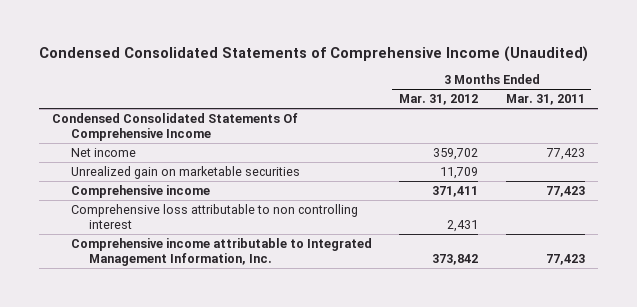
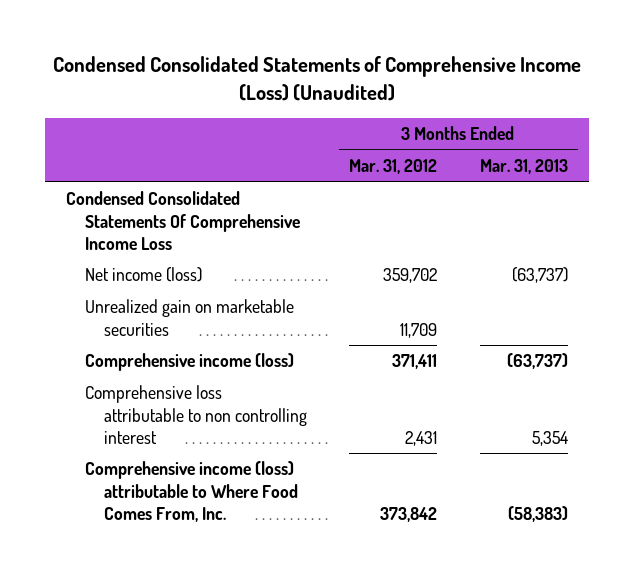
[38,45,588,62] Condensed Consolidated Statements of Comprehensive Income (Unaudited) -> [52,56,581,101] Condensed Consolidated Statements of Comprehensive Income (Loss) (Unaudited)
[505,94,585,106] Mar. 31, 2011 -> none
none -> [479,158,568,174] Mar. 31, 2013
[52,112,299,142] Condensed Consolidated Statements Of Comprehensive Income -> [66,191,300,250] Condensed Consolidated Statements Of Comprehensive Income Loss
[70,147,136,157] Net income -> [84,267,202,283] Net income (loss)
[70,184,210,198] Comprehensive income -> [84,353,294,372] Comprehensive income (loss)
[70,237,372,267] Comprehensive income attributable to Integrated Management Information, Inc. -> [84,461,298,522] Comprehensive income (loss) attributable to Where Food Comes From, Inc.

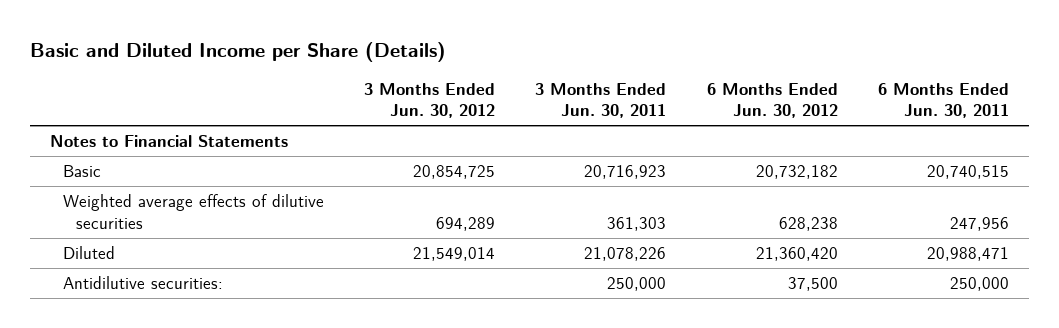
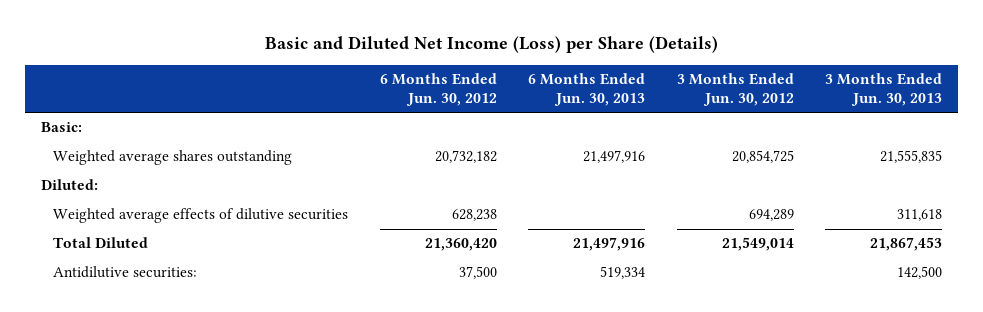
[30,41,447,62] Basic and Diluted Income per Share (Details) -> [264,36,718,54] Basic and Diluted Net Income (Loss) per Share (Details)
[535,82,667,119] 3 Months Ended Jun. 30, 2011 -> none
[878,82,1010,119] 6 Months Ended Jun. 30, 2011 -> none
none -> [528,73,646,106] 6 Months Ended Jun. 30, 2013
none -> [825,73,943,106] 3 Months Ended Jun. 30, 2013
[50,134,289,147] Notes to Financial Statements -> none
none -> [40,122,82,133] Basic:
[62,164,101,177] Basic -> [52,150,292,166] Weighted average shares outstanding
none -> [40,179,98,191] Diluted:
[62,245,115,259] Diluted -> [52,237,148,249] Total Diluted

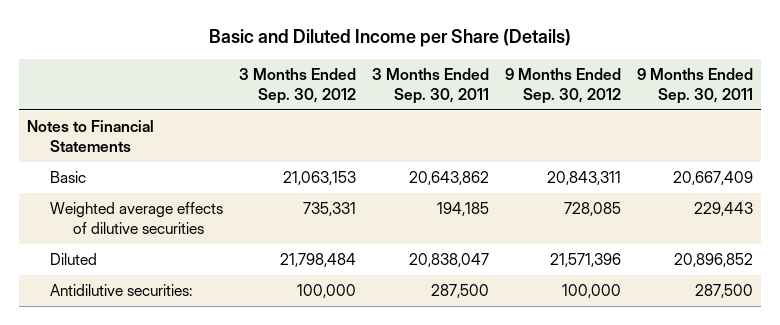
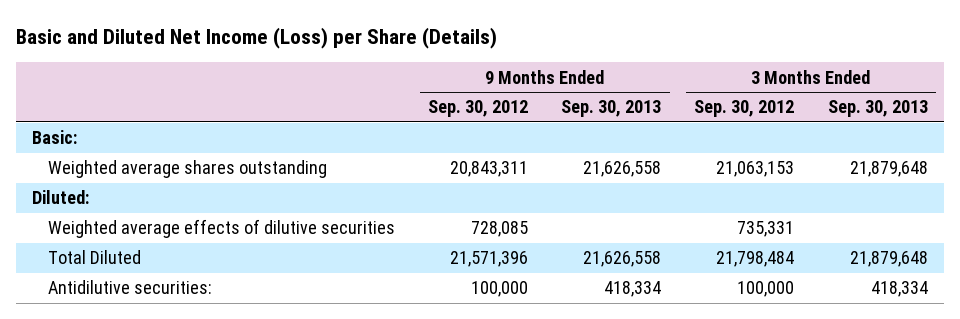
[209,29,572,48] Basic and Diluted Income per Share (Details) -> [15,27,497,50] Basic and Diluted Net Income (Loss) per Share (Details)
[372,68,490,104] 3 Months Ended Sep. 30, 2011 -> none
[637,68,754,104] 9 Months Ended Sep. 30, 2011 -> none
none -> [561,100,662,118] Sep. 30, 2013
none -> [827,100,928,118] Sep. 30, 2013
[27,120,155,152] Notes to Financial Statements -> none
none -> [32,130,78,145] Basic:
[50,171,87,184] Basic -> [48,160,328,179] Weighted average shares outstanding
none -> [32,190,90,205] Diluted:
[50,253,98,266] Diluted -> [48,250,142,265] Total Diluted

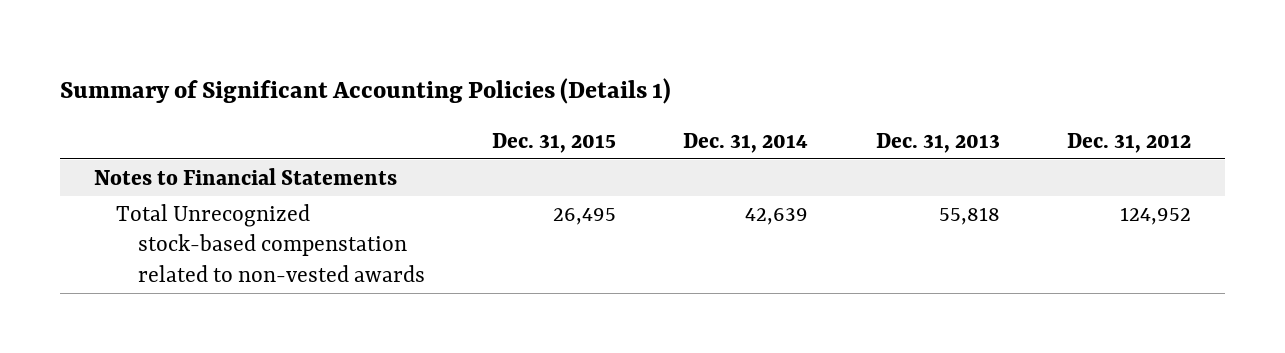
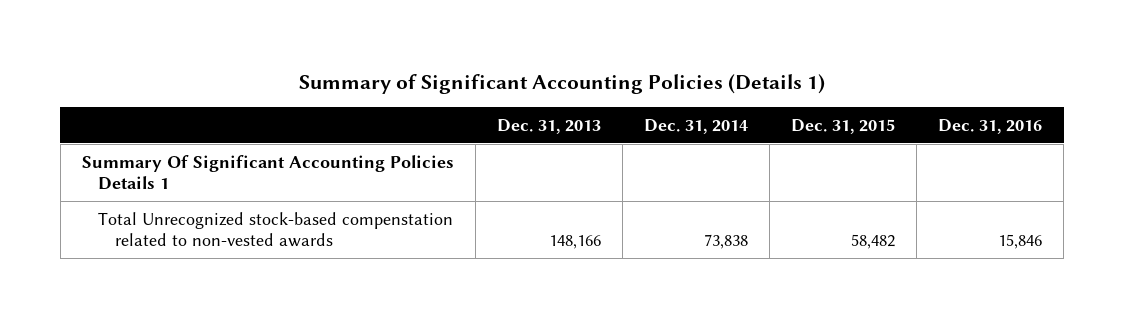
[1067,132,1192,153] Dec. 31, 2012 -> none
none -> [938,118,1043,134] Dec. 31, 2016
[93,168,397,186] Notes to Financial Statements -> none
none -> [81,154,454,191] Summary Of Significant Accounting Policies Details 1
[553,208,617,226] 26,495 -> [851,234,896,250] 58,482
[745,208,809,226] 42,639 -> [704,234,749,250] 73,838
[938,207,1000,226] 55,818 -> [548,235,601,250] 148,166

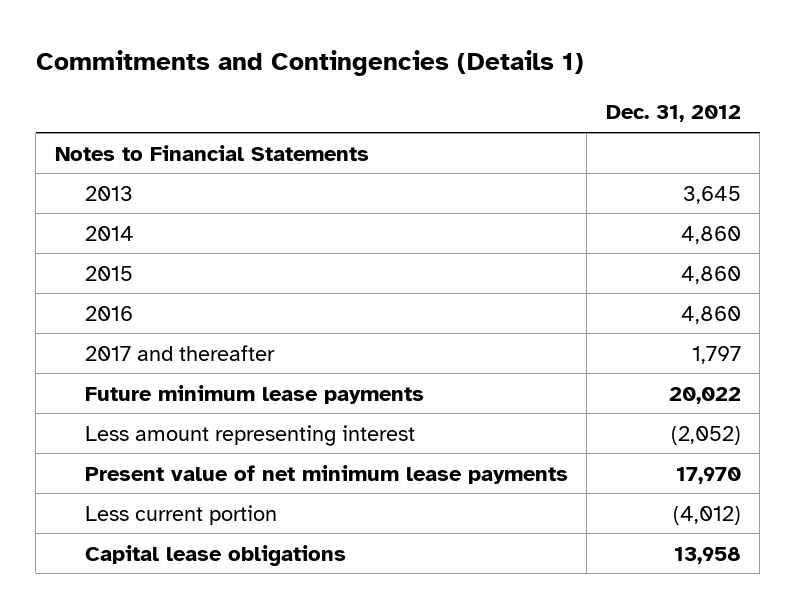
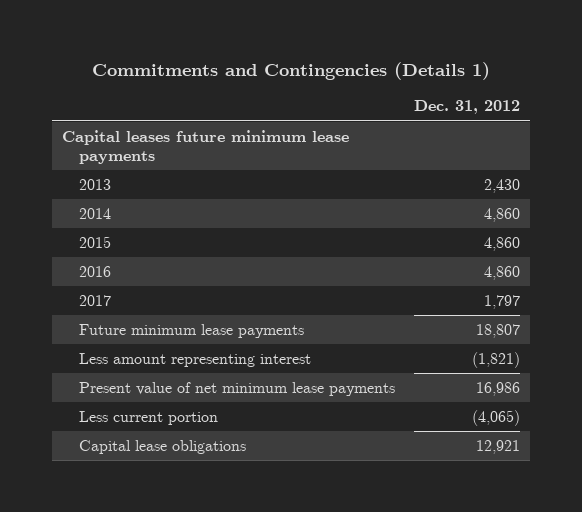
[54,144,369,161] Notes to Financial Statements -> none
none -> [61,129,349,164] Capital leases future minimum lease payments
[682,185,741,204] 3,645 -> [484,178,521,193] 2,430
[84,344,275,361] 2017 and thereafter -> [78,294,111,306] 2017
[668,386,741,404] 20,022 -> [476,323,521,338] 18,807
[670,425,741,445] (2,052) -> [472,351,521,368] (1,821)
[675,466,741,484] 17,970 -> [476,381,521,396] 16,986
[672,505,741,525] (4,012) -> [472,409,521,426] (4,065)
[673,546,741,564] 13,958 -> [476,439,521,454] 12,921

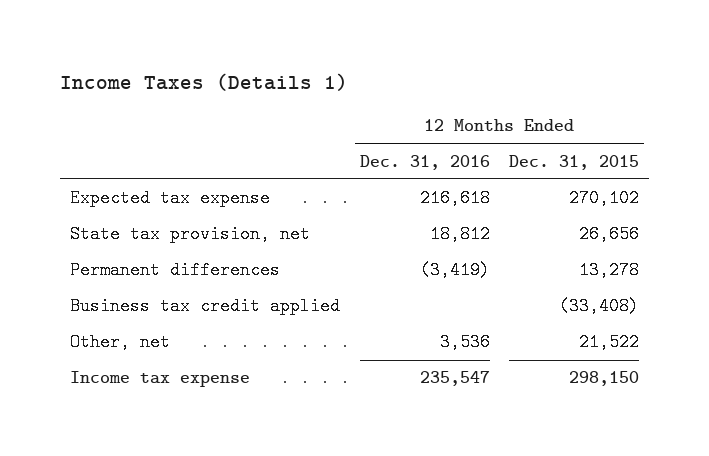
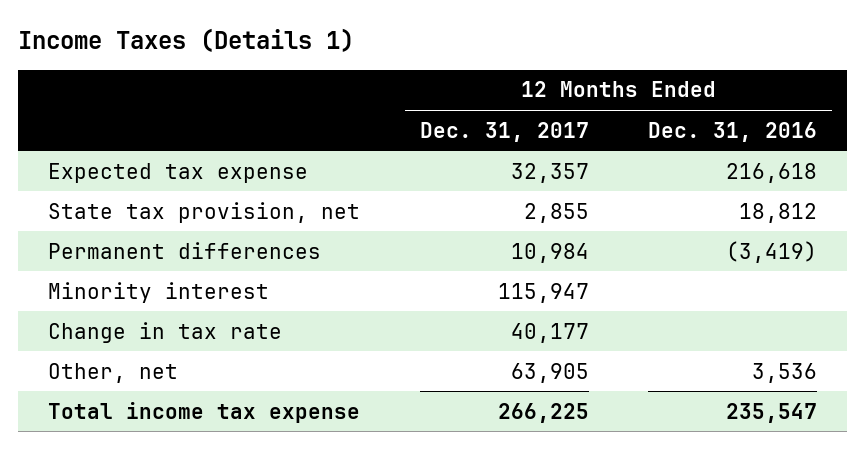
[509,154,640,170] Dec. 31, 2015 -> none
none -> [419,121,589,142] Dec. 31, 2017
[69,297,340,316] Business tax credit applied -> none
none -> [47,281,269,303] Minority interest
none -> [47,321,282,343] Change in tax rate
[69,371,250,388] Income tax expense -> [47,401,360,423] Total income tax expense

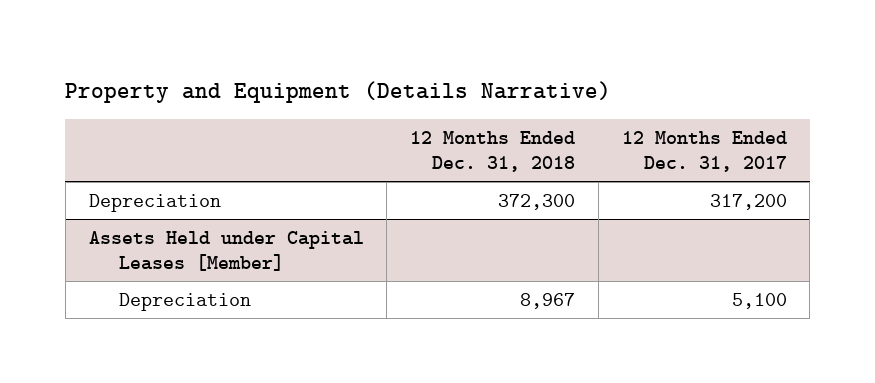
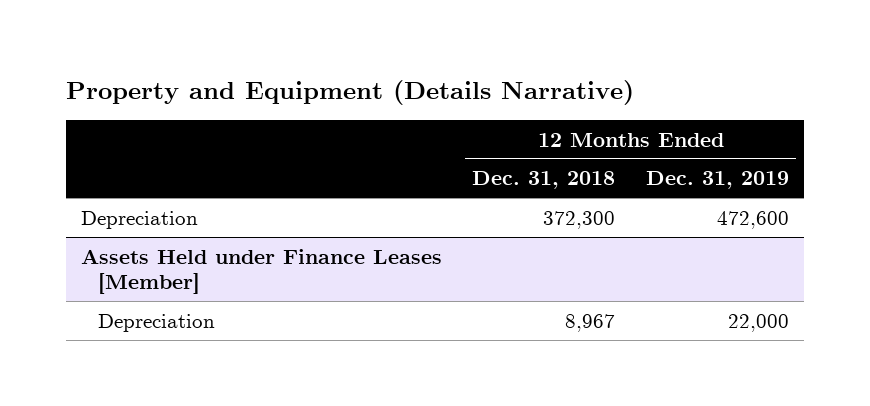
[621,131,787,172] 12 Months Ended Dec. 31, 2017 -> none
none -> [645,171,789,190] Dec. 31, 2019
[88,231,364,271] Assets Held under Capital Leases [Member] -> [81,248,443,294] Assets Held under Finance Leases [Member]

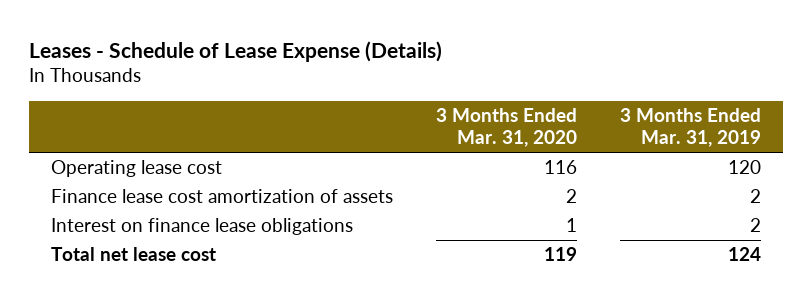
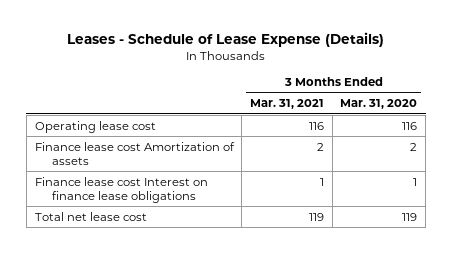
[620,107,762,148] 3 Months Ended Mar. 31, 2019 -> none
none -> [250,99,325,110] Mar. 31, 2021
[50,189,393,204] Finance lease cost amortization of assets -> [34,141,235,165] Finance lease cost Amortization of assets
[50,218,353,236] Interest on finance lease obligations -> [34,176,208,203] Finance lease cost Interest on finance lease obligations

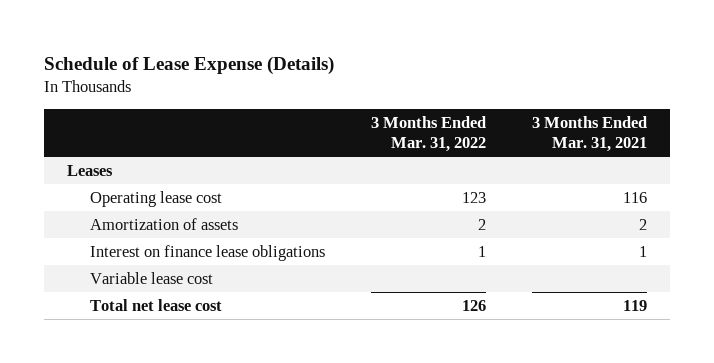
[67,32,385,48] Leases - Schedule of Lease Expense (Details) -> [43,55,334,75] Schedule of Lease Expense (Details)
[340,99,418,110] Mar. 31, 2020 -> none
none -> [371,116,487,153] 3 Months Ended Mar. 31, 2022
none -> [66,164,113,176] Leases
[34,141,235,165] Finance lease cost Amortization of assets -> [90,217,239,230] Amortization of assets
[34,176,208,203] Finance lease cost Interest on finance lease obligations -> [90,244,326,261] Interest on finance lease obligations
none -> [90,271,214,284] Variable lease cost

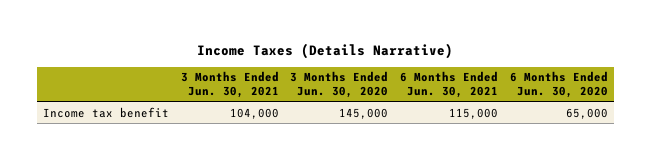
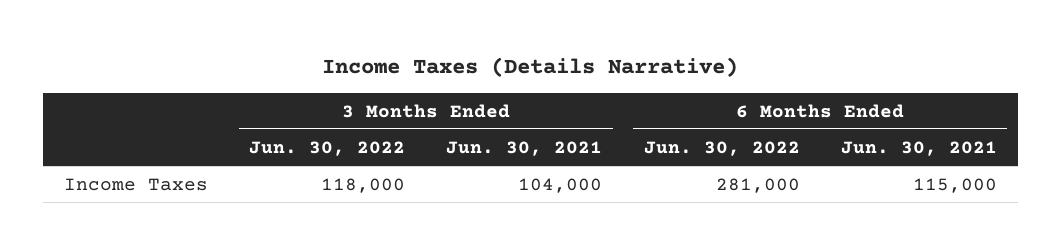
[290,71,389,98] 3 Months Ended Jun. 30, 2020 -> none
[510,71,609,98] 6 Months Ended Jun. 30, 2020 -> none
none -> [249,140,406,156] Jun. 30, 2022
none -> [643,140,800,156] Jun. 30, 2022
[42,106,169,118] Income tax benefit -> [63,177,208,191] Income Taxes

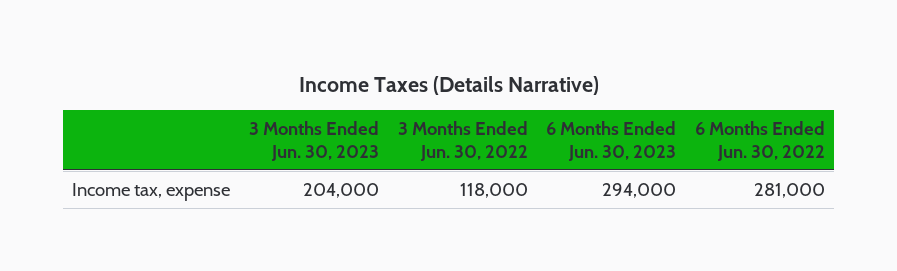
[446,140,603,156] Jun. 30, 2021 -> none
[841,140,998,156] Jun. 30, 2021 -> none
none -> [248,121,379,161] 3 Months Ended Jun. 30, 2023
none -> [546,121,677,161] 6 Months Ended Jun. 30, 2023
[63,177,208,191] Income Taxes -> [72,183,231,202] Income tax, expense

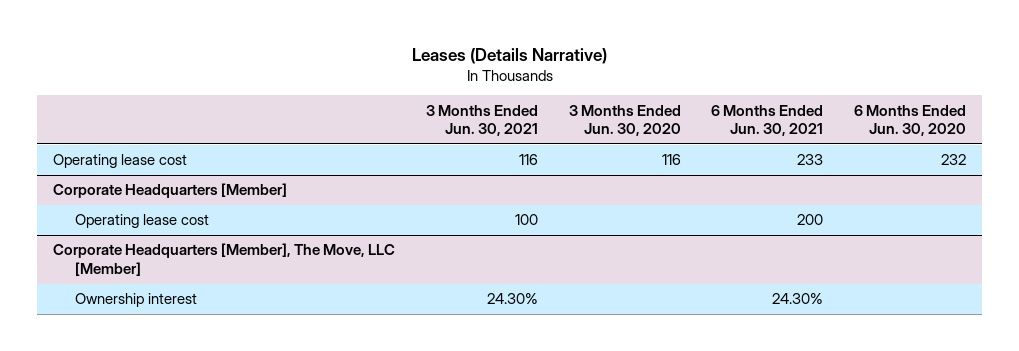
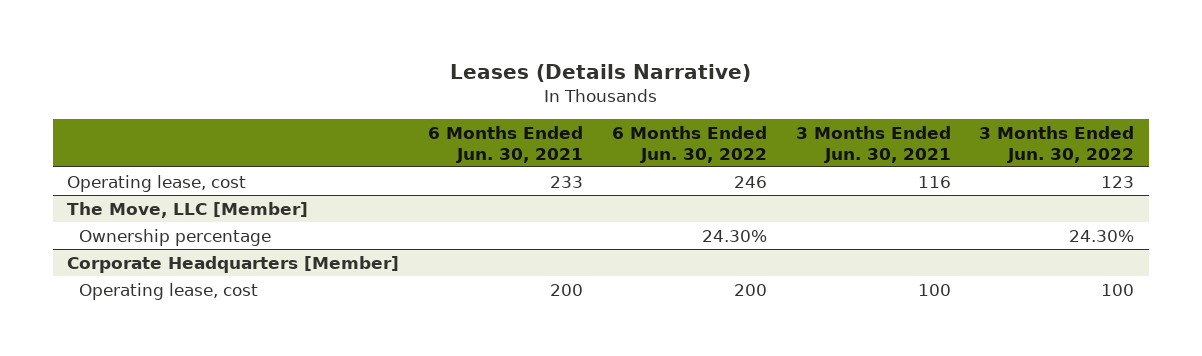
[568,104,681,137] 3 Months Ended Jun. 30, 2020 -> none
[854,104,967,137] 6 Months Ended Jun. 30, 2020 -> none
none -> [611,125,767,163] 6 Months Ended Jun. 30, 2022
none -> [979,125,1135,163] 3 Months Ended Jun. 30, 2022
[52,154,187,169] Operating lease cost -> [67,174,247,192] Operating lease, cost
none -> [67,201,309,218] The Move, LLC [Member]
none -> [79,228,272,246] Ownership percentage
[52,243,395,277] Corporate Headquarters [Member], The Move, LLC [Member] -> none
[75,293,198,308] Ownership interest -> none
[75,214,210,229] Operating lease cost -> [79,282,259,300] Operating lease, cost

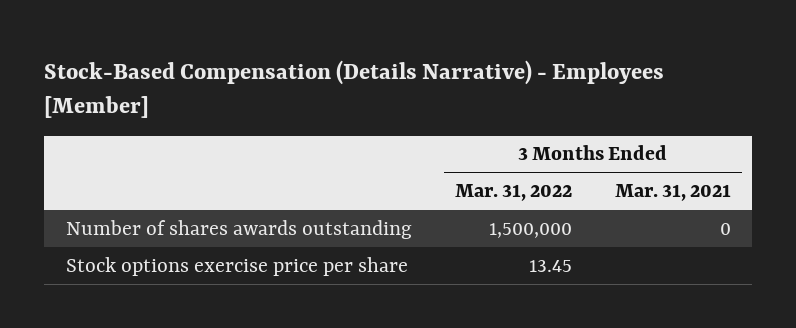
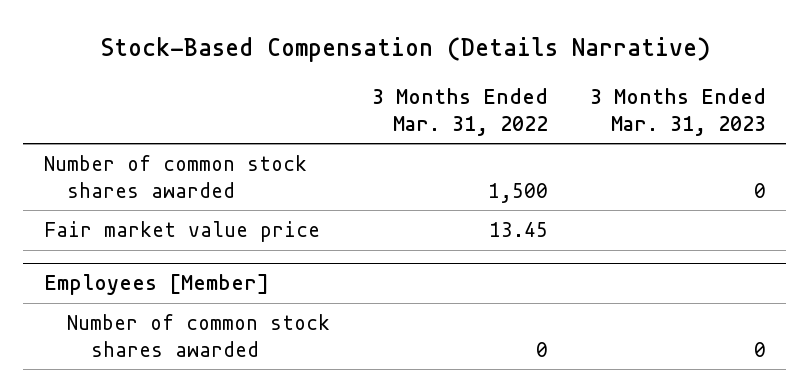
[44,59,665,119] Stock-Based Compensation (Details Narrative) - Employees [Member] -> [99,36,710,62] Stock-Based Compensation (Details Narrative)
[614,184,731,202] Mar. 31, 2021 -> none
none -> [589,88,766,136] 3 Months Ended Mar. 31, 2023
[65,219,412,239] Number of shares awards outstanding -> [43,155,307,198] Number of common stock shares awarded
[488,222,572,238] 1,500,000 -> [487,182,548,203] 1,500
[65,256,408,276] Stock options exercise price per share -> [43,221,320,243] Fair market value price
none -> [43,274,269,296] Employees [Member]
none -> [67,314,331,357] Number of common stock shares awarded

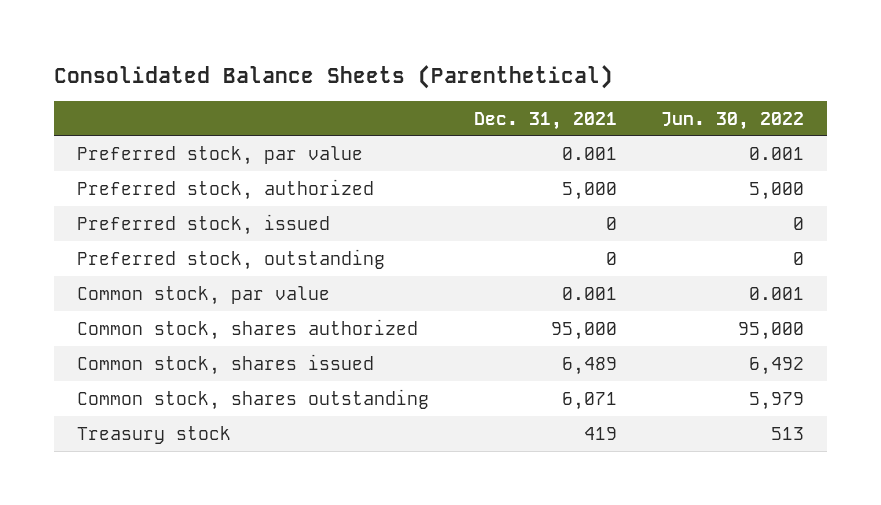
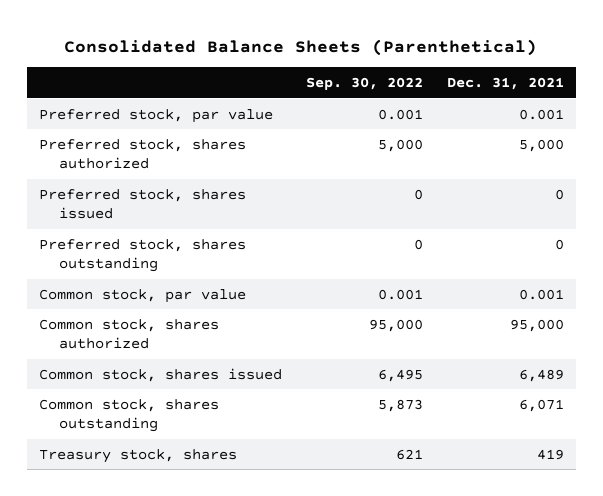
[661,111,805,130] Jun. 30, 2022 -> none
none -> [305,77,423,91] Sep. 30, 2022
[76,178,374,200] Preferred stock, authorized -> [39,138,247,170] Preferred stock, shares authorized
[76,213,330,235] Preferred stock, issued -> [39,188,247,220] Preferred stock, shares issued
[76,248,385,270] Preferred stock, outstanding -> [39,238,247,273] Preferred stock, shares outstanding
[76,425,231,444] Treasury stock -> [39,448,238,463] Treasury stock, shares

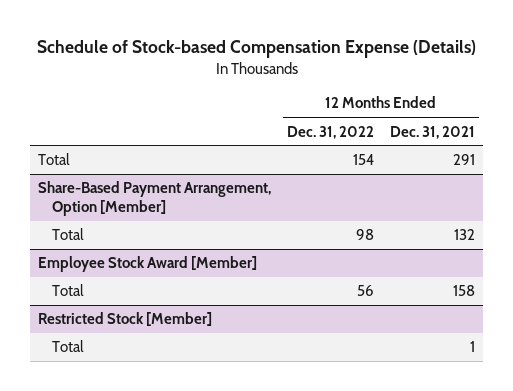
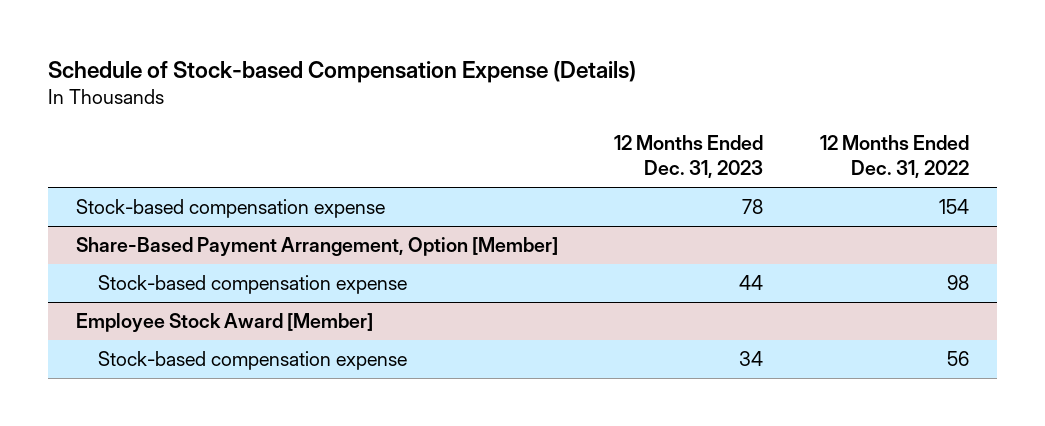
[390,125,476,139] Dec. 31, 2021 -> none
none -> [614,135,764,178] 12 Months Ended Dec. 31, 2023
[37,153,70,166] Total -> [76,199,386,219] Stock-based compensation expense
[51,228,84,241] Total -> [98,275,408,295] Stock-based compensation expense
[37,312,212,327] Restricted Stock [Member] -> none
[51,340,84,353] Total -> none
[51,284,84,297] Total -> [98,351,408,371] Stock-based compensation expense

